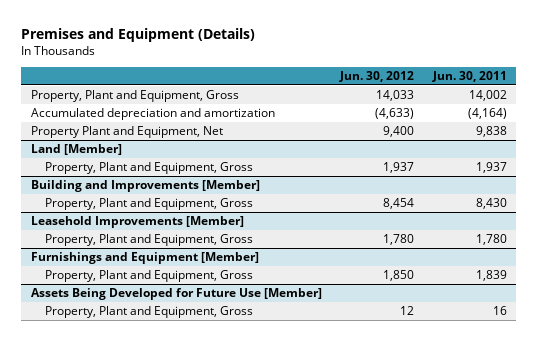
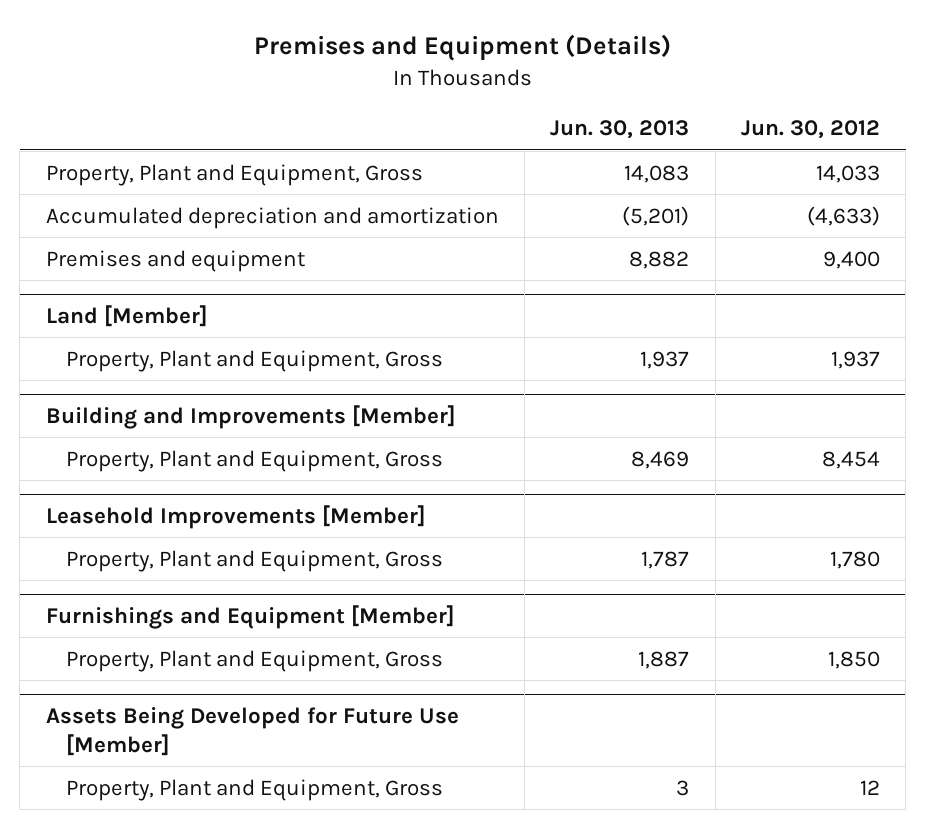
[431,70,507,82] Jun. 30, 2011 -> none
none -> [550,120,690,140] Jun. 30, 2013
[30,126,223,139] Property Plant and Equipment, Net -> [45,249,305,272] Premises and equipment

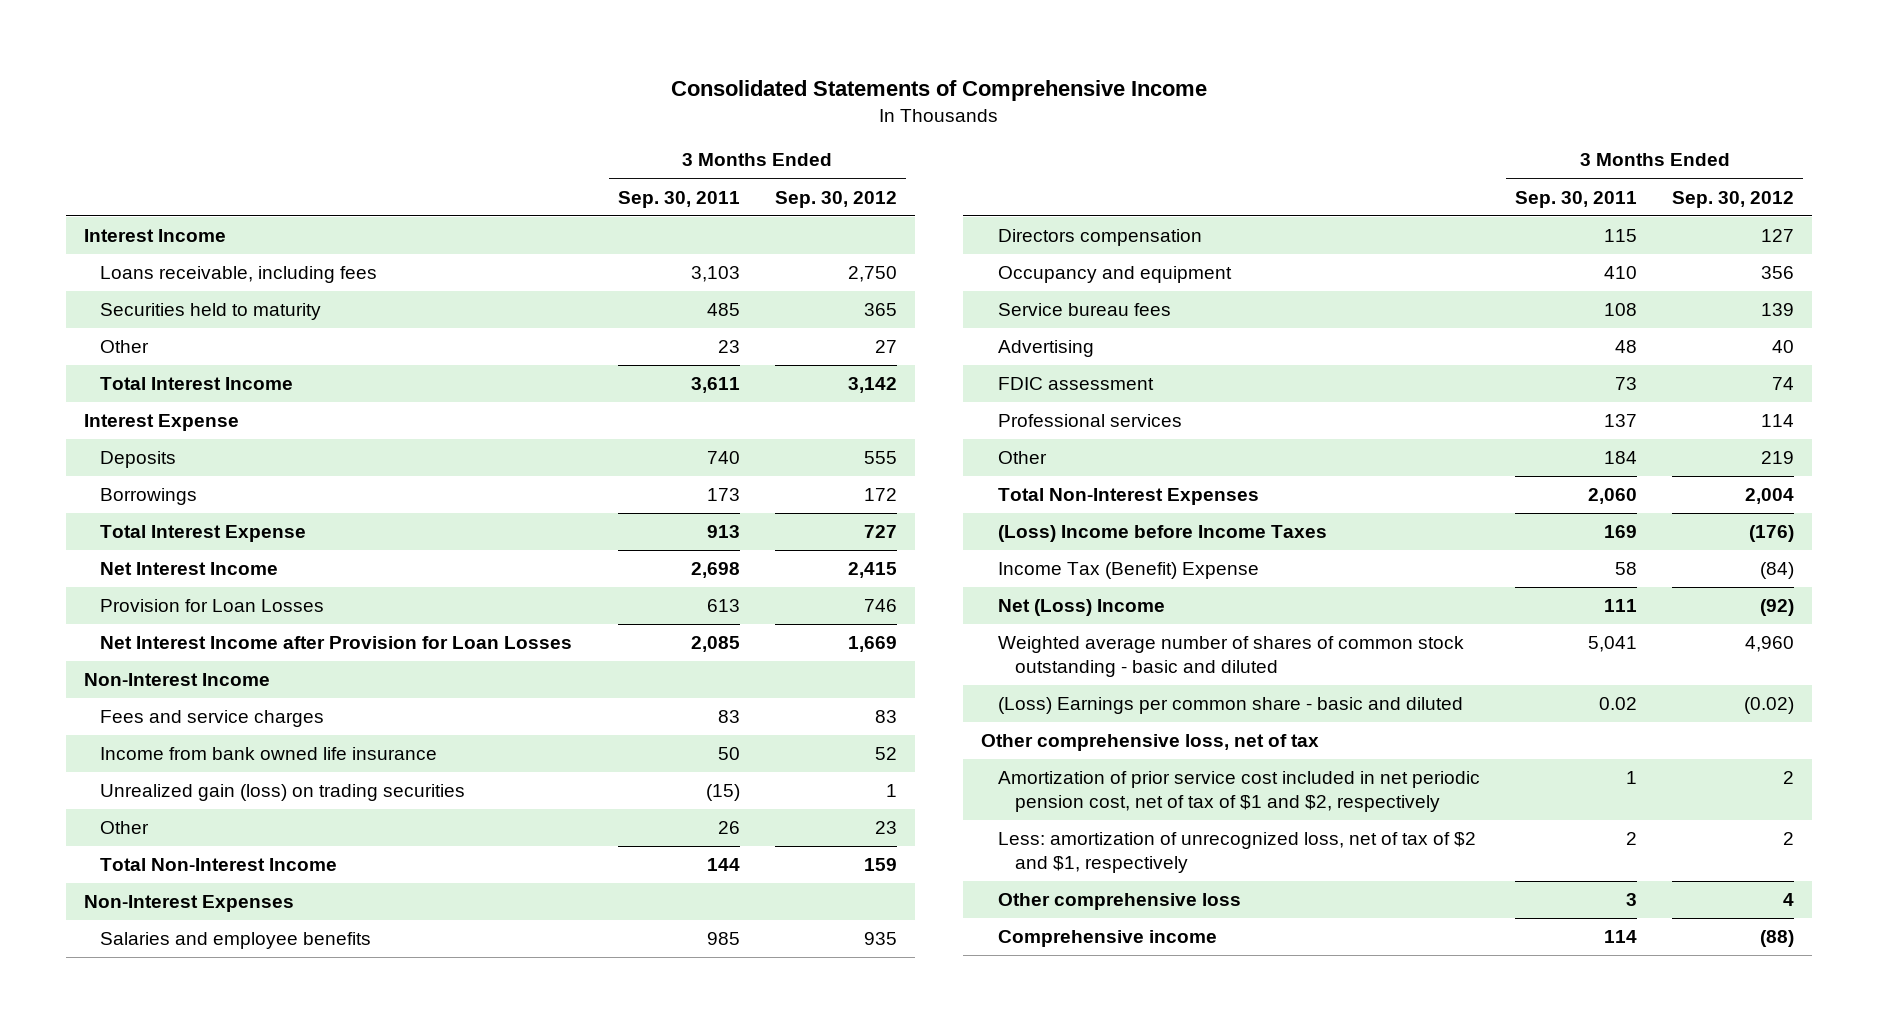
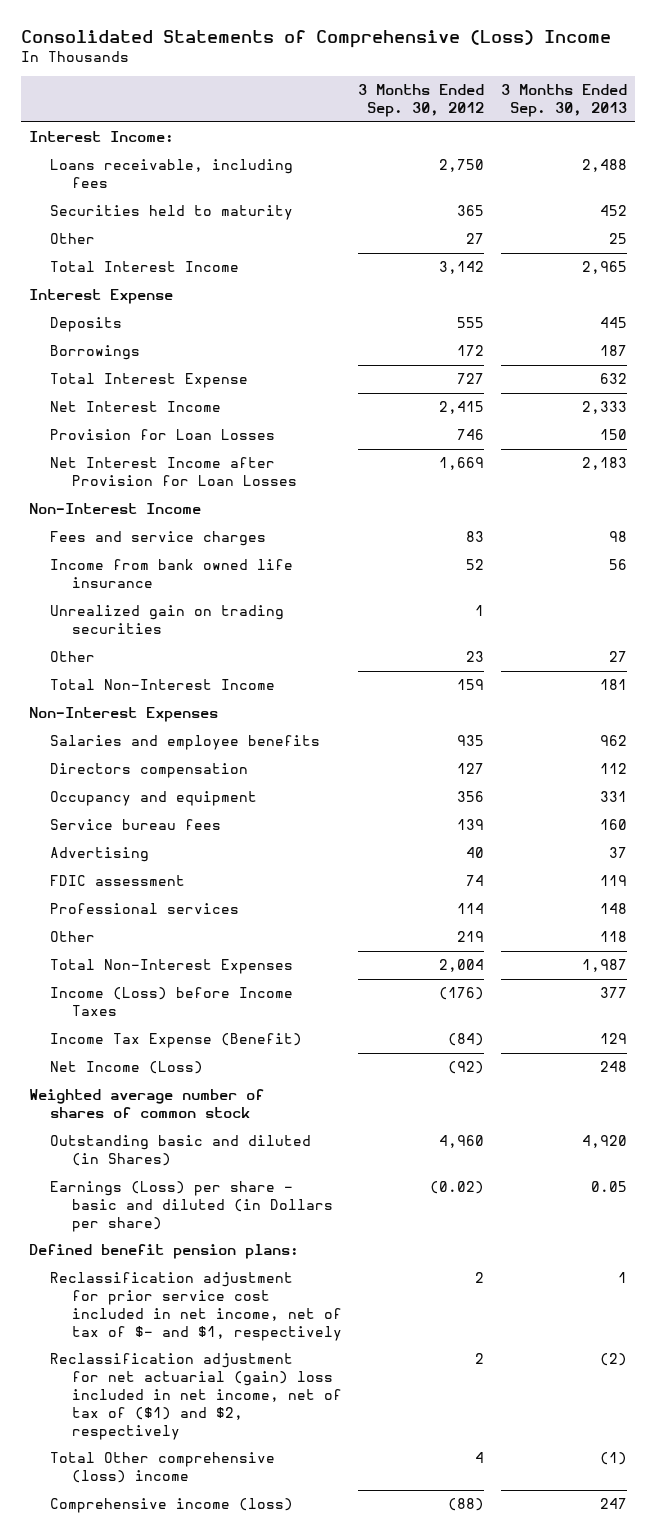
[670,79,1207,101] Consolidated Statements of Comprehensive Income -> [20,29,611,48] Consolidated Statements of Comprehensive (Loss) Income
[617,190,740,208] Sep. 30, 2011 -> none
none -> [500,84,627,118] 3 Months Ended Sep. 30, 2013
[83,229,226,243] Interest Income -> [28,131,174,143] Interest Income:
[100,784,466,802] Unrealized gain (loss) on trading securities -> [50,605,285,635] Unrealized gain on trading securities
[980,734,1319,752] Other comprehensive loss, net of tax -> none
[997,832,1476,874] Less: amortization of unrecognized loss, net of tax of $2 and $1, respectively -> none
[997,525,1327,543] (Loss) Income before Income Taxes -> [50,987,294,1017] Income (Loss) before Income Taxes
[997,562,1259,580] Income Tax (Benefit) Expense -> [50,1033,303,1049] Income Tax Expense (Benefit)
[997,599,1165,617] Net (Loss) Income -> [50,1061,204,1075] Net Income (Loss)
none -> [28,1089,264,1119] Weighted average number of shares of common stock
[997,636,1464,678] Weighted average number of shares of common stock outstanding - basic and diluted -> [50,1135,312,1167] Outstanding basic and diluted (in Shares)
[997,697,1463,715] (Loss) Earnings per common share - basic and diluted -> [50,1181,334,1233] Earnings (Loss) per share - basic and diluted (in Dollars per share)
none -> [28,1244,299,1260] Defined benefit pension plans:
[997,771,1480,813] Amortization of prior service cost included in net periodic pension cost, net of tax of $1 and $2, respectively -> [50,1272,343,1341] Reclassification adjustment for prior service cost included in net income, net of tax of $- and $1, respectively
none -> [50,1353,343,1440] Reclassification adjustment for net actuarial (gain) loss included in net income, net of tax of ($1) and $2, respectively
[997,893,1241,911] Other comprehensive loss -> [50,1452,276,1484] Total Other comprehensive (loss) income
[997,930,1217,948] Comprehensive income -> [50,1498,294,1514] Comprehensive income (loss)

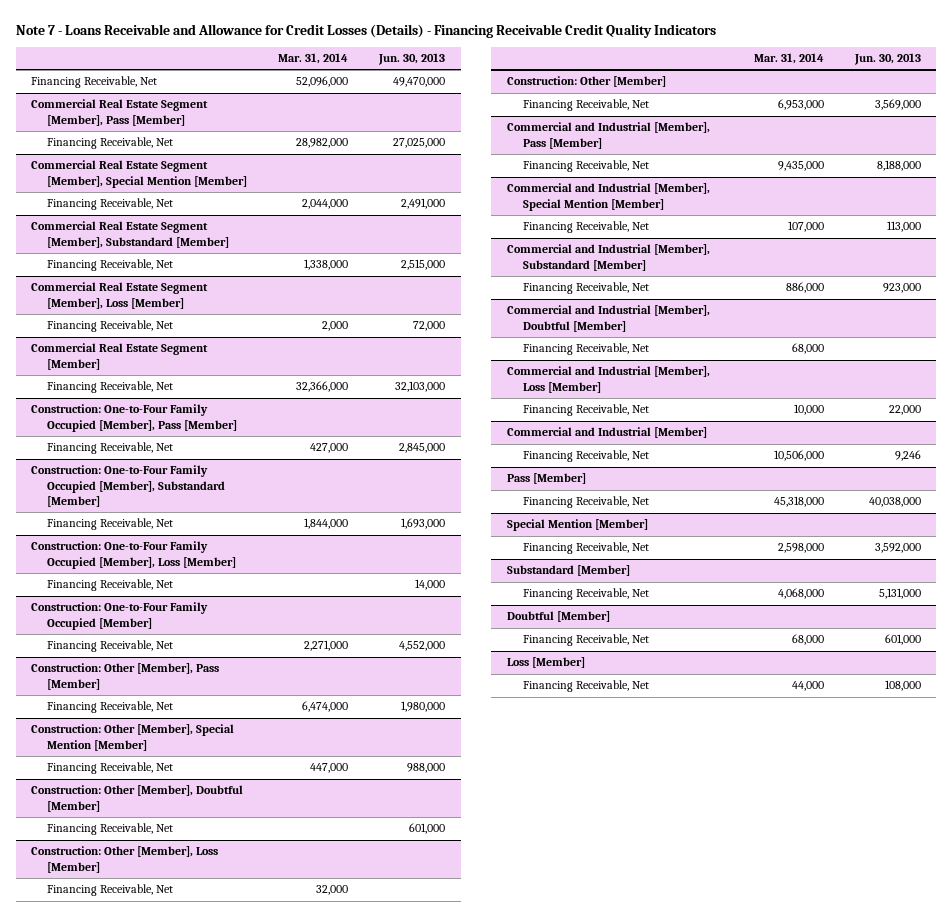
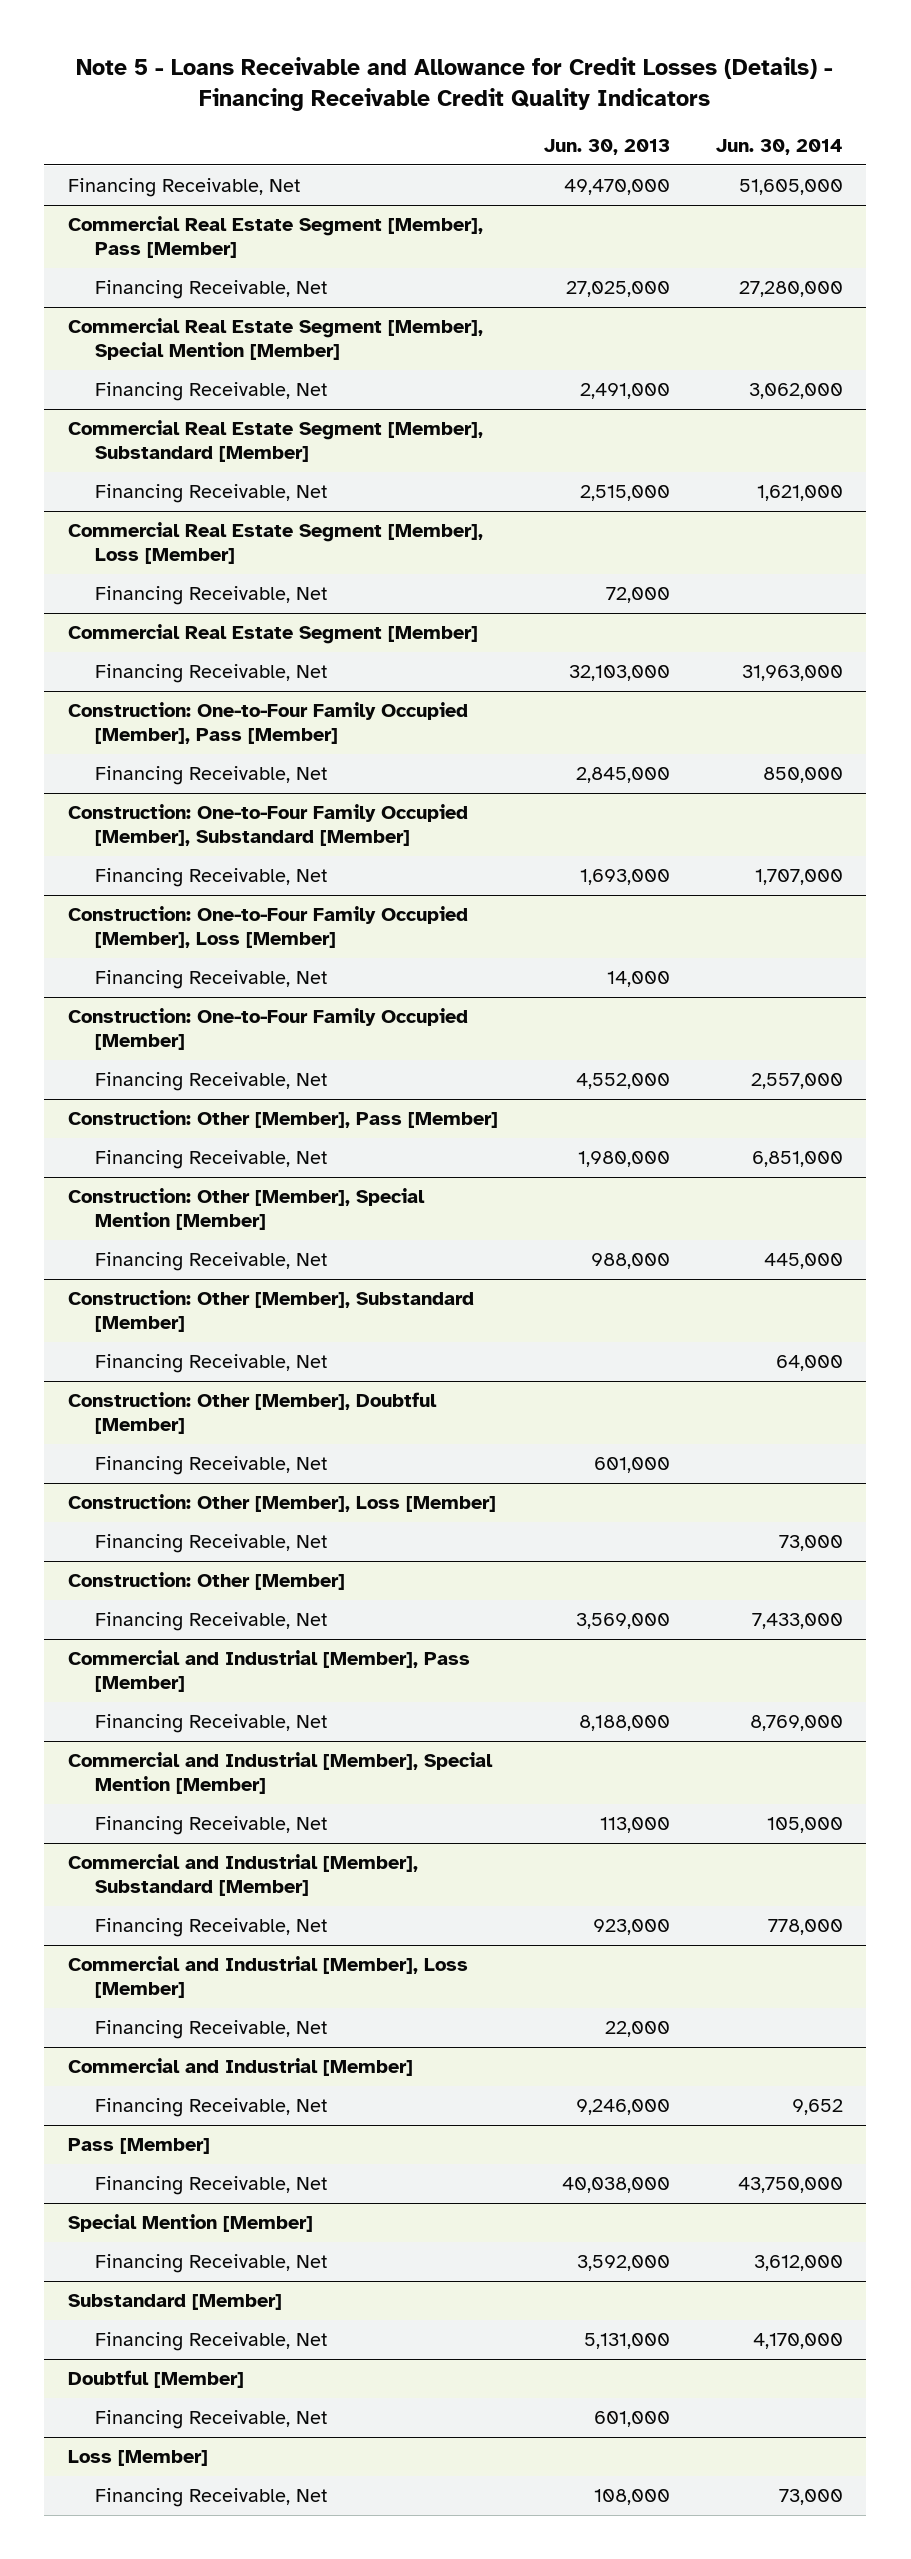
[15,23,716,38] Note 7 - Loans Receivable and Allowance for Credit Losses (Details) - Financing Receivable Credit Quality Indicators -> [76,57,834,111] Note 5 - Loans Receivable and Allowance for Credit Losses (Details) - Financing Receivable Credit Quality Indicators
[278,53,349,65] Mar. 31, 2014 -> none
none -> [716,139,844,156] Jun. 30, 2014
none -> [67,1290,474,1333] Construction: Other [Member], Substandard [Member]
none -> [95,1354,328,1374] Financing Receivable, Net
[506,305,710,332] Commercial and Industrial [Member], Doubtful [Member] -> none
[522,343,649,356] Financing Receivable, Net -> none
[894,450,921,462] 9,246 -> [575,2099,670,2116] 9,246,000

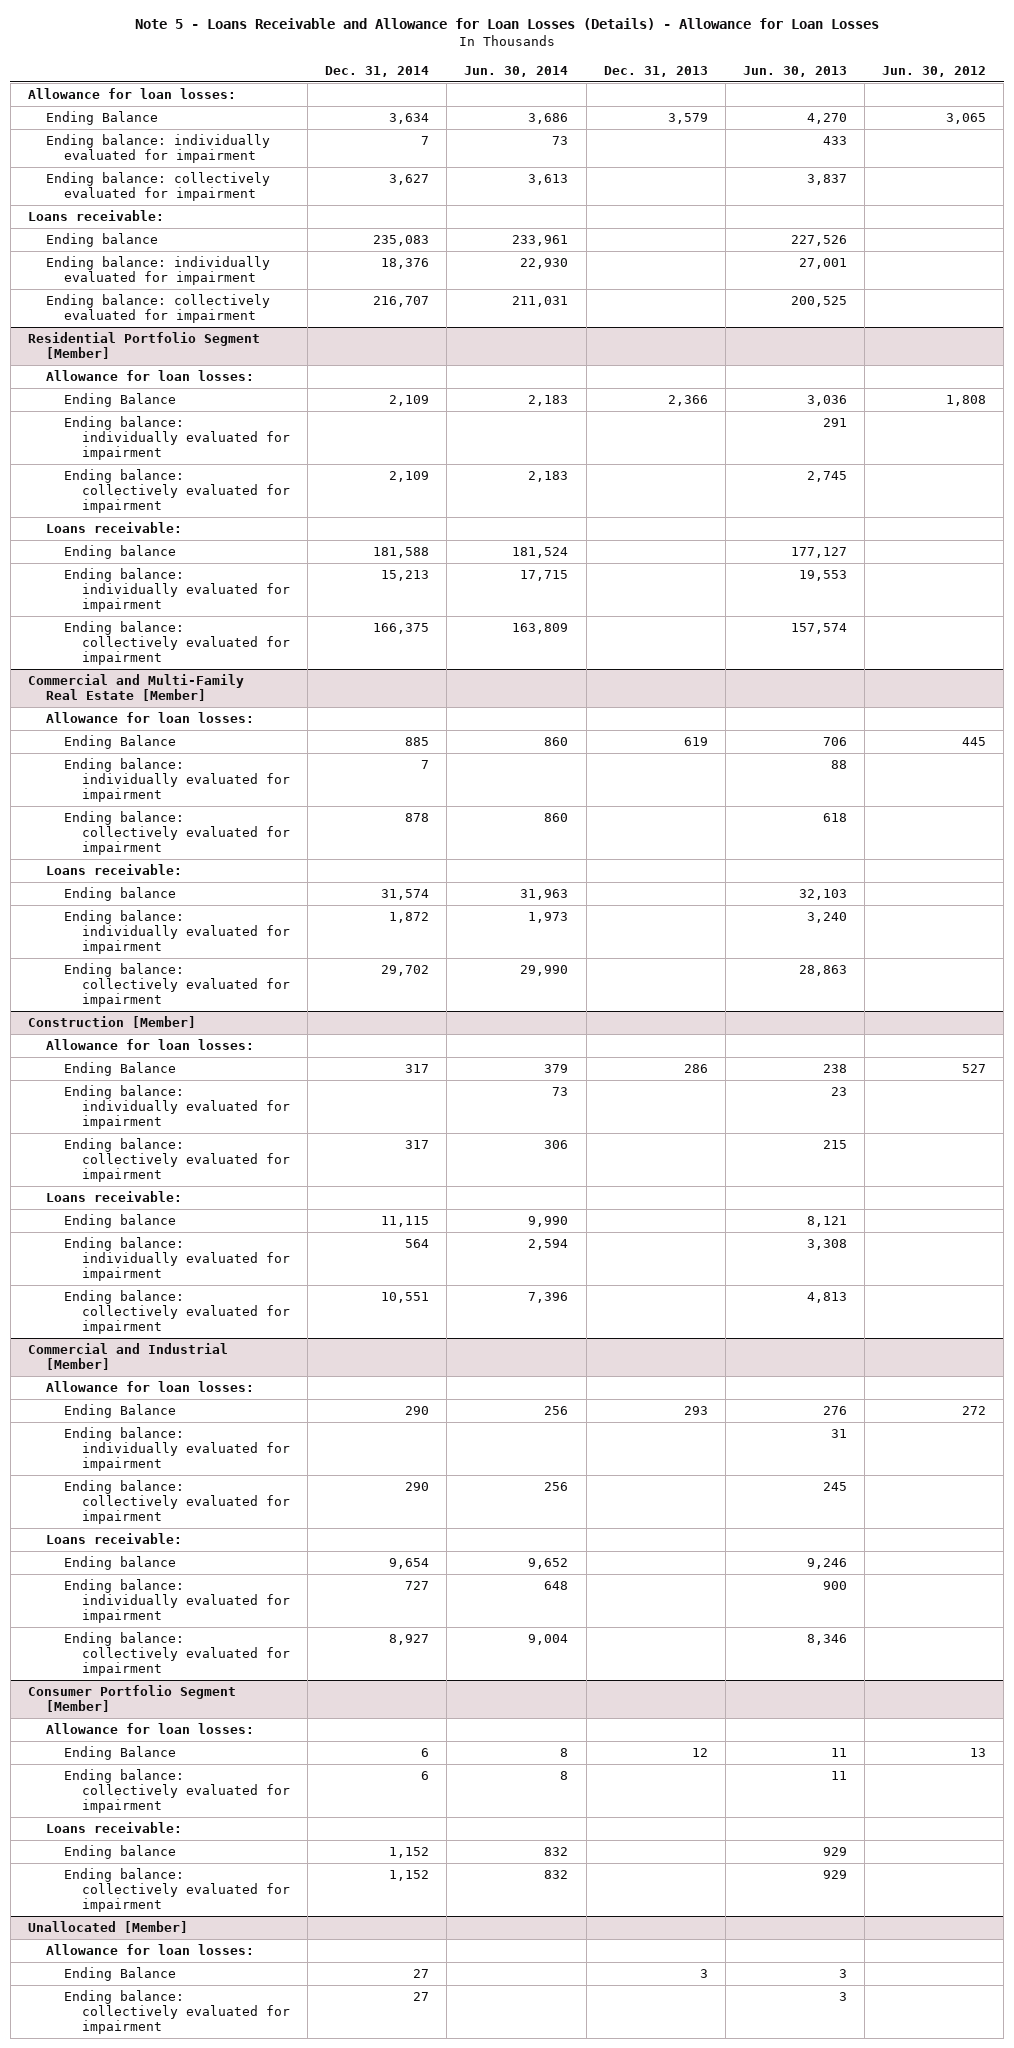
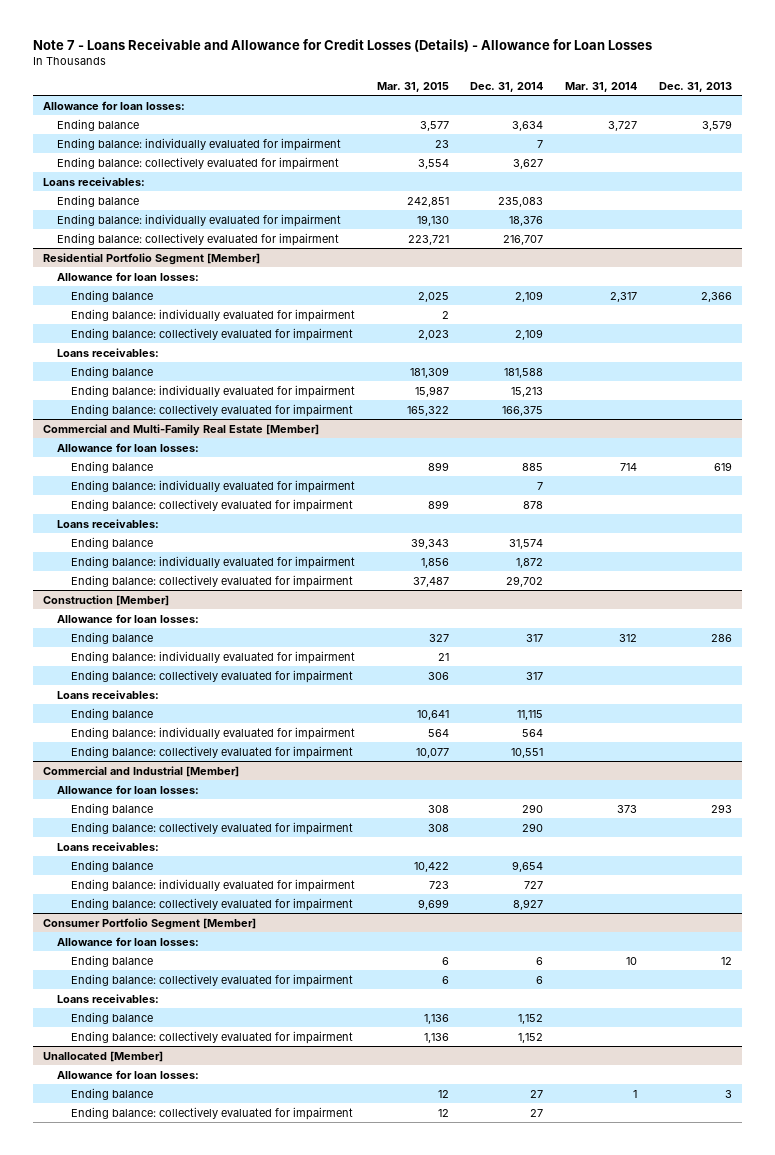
[135,18,880,31] Note 5 - Loans Receivable and Allowance for Loan Losses (Details) - Allowance for Loan Losses -> [32,38,652,52] Note 7 - Loans Receivable and Allowance for Credit Losses (Details) - Allowance for Loan Losses
[464,65,569,77] Jun. 30, 2014 -> none
[742,65,847,77] Jun. 30, 2013 -> none
[882,65,987,77] Jun. 30, 2012 -> none
none -> [376,81,449,92] Mar. 31, 2015
none -> [565,81,638,92] Mar. 31, 2014
[45,111,158,126] Ending Balance -> [57,118,140,131] Ending balance
[27,210,164,222] Loans receivable: -> none
none -> [43,176,146,186] Loans receivables:
[63,393,176,408] Ending Balance -> [71,289,154,302] Ending balance
[45,522,182,534] Loans receivable: -> none
none -> [57,347,160,357] Loans receivables:
[63,735,176,750] Ending Balance -> [71,460,154,473] Ending balance
[45,864,182,876] Loans receivable: -> none
none -> [57,518,160,528] Loans receivables:
[63,1062,176,1077] Ending Balance -> [71,631,154,644] Ending balance
[45,1191,182,1203] Loans receivable: -> none
none -> [57,689,160,699] Loans receivables:
[63,1427,290,1472] Ending balance: individually evaluated for impairment -> none
[63,1404,176,1419] Ending Balance -> [71,802,154,815] Ending balance
[45,1533,182,1545] Loans receivable: -> none
none -> [57,841,160,851] Loans receivables:
[63,1746,176,1761] Ending Balance -> [71,954,154,967] Ending balance
[45,1822,182,1834] Loans receivable: -> none
none -> [57,993,160,1003] Loans receivables:
[63,1967,176,1982] Ending Balance -> [71,1087,154,1100] Ending balance

